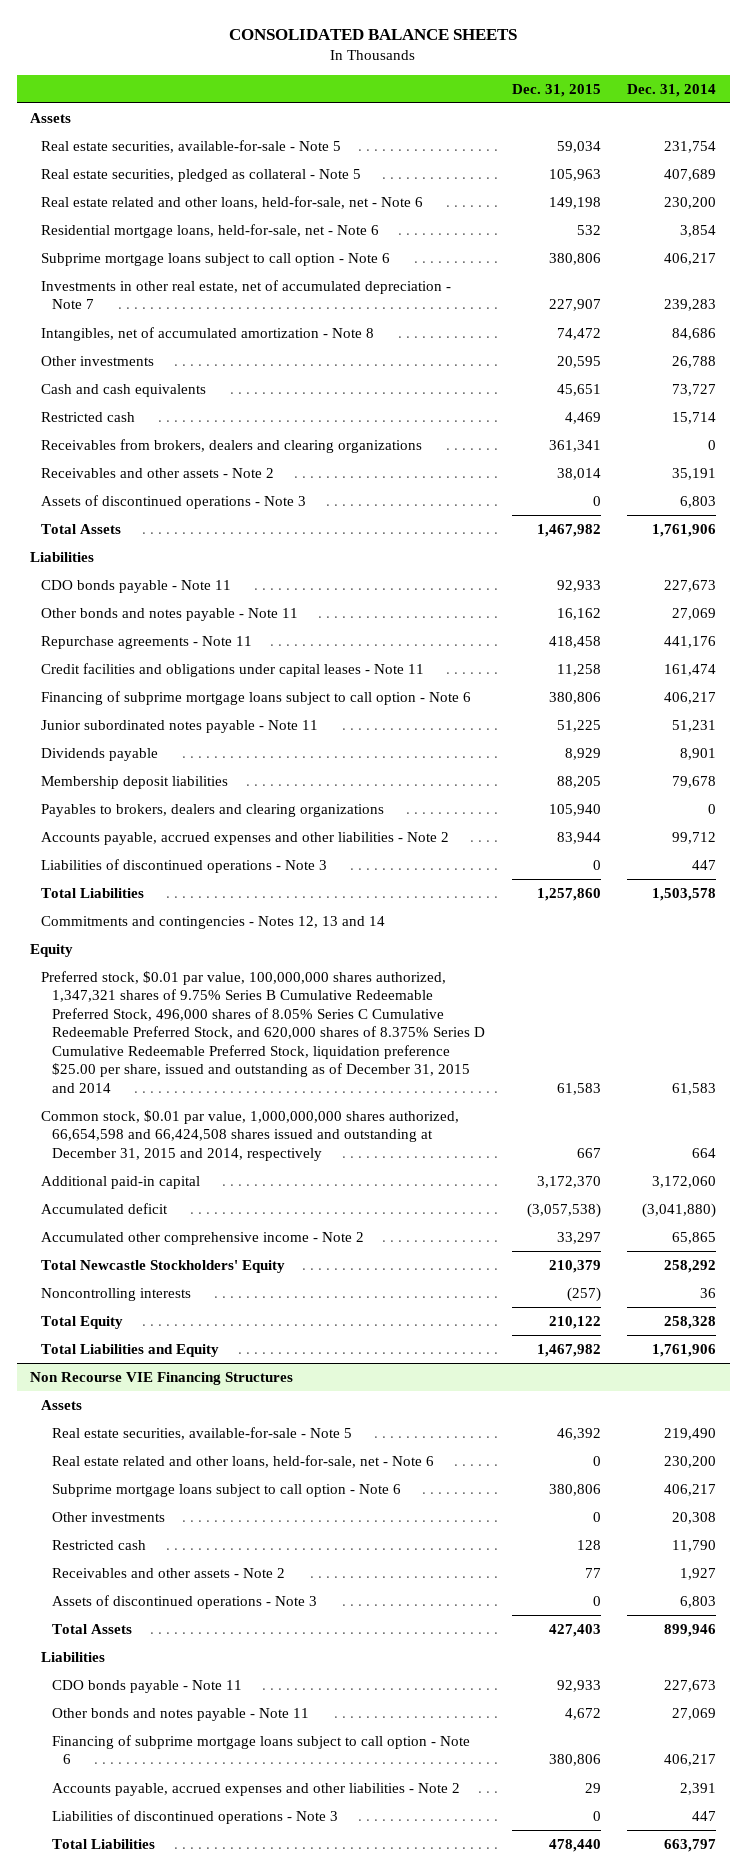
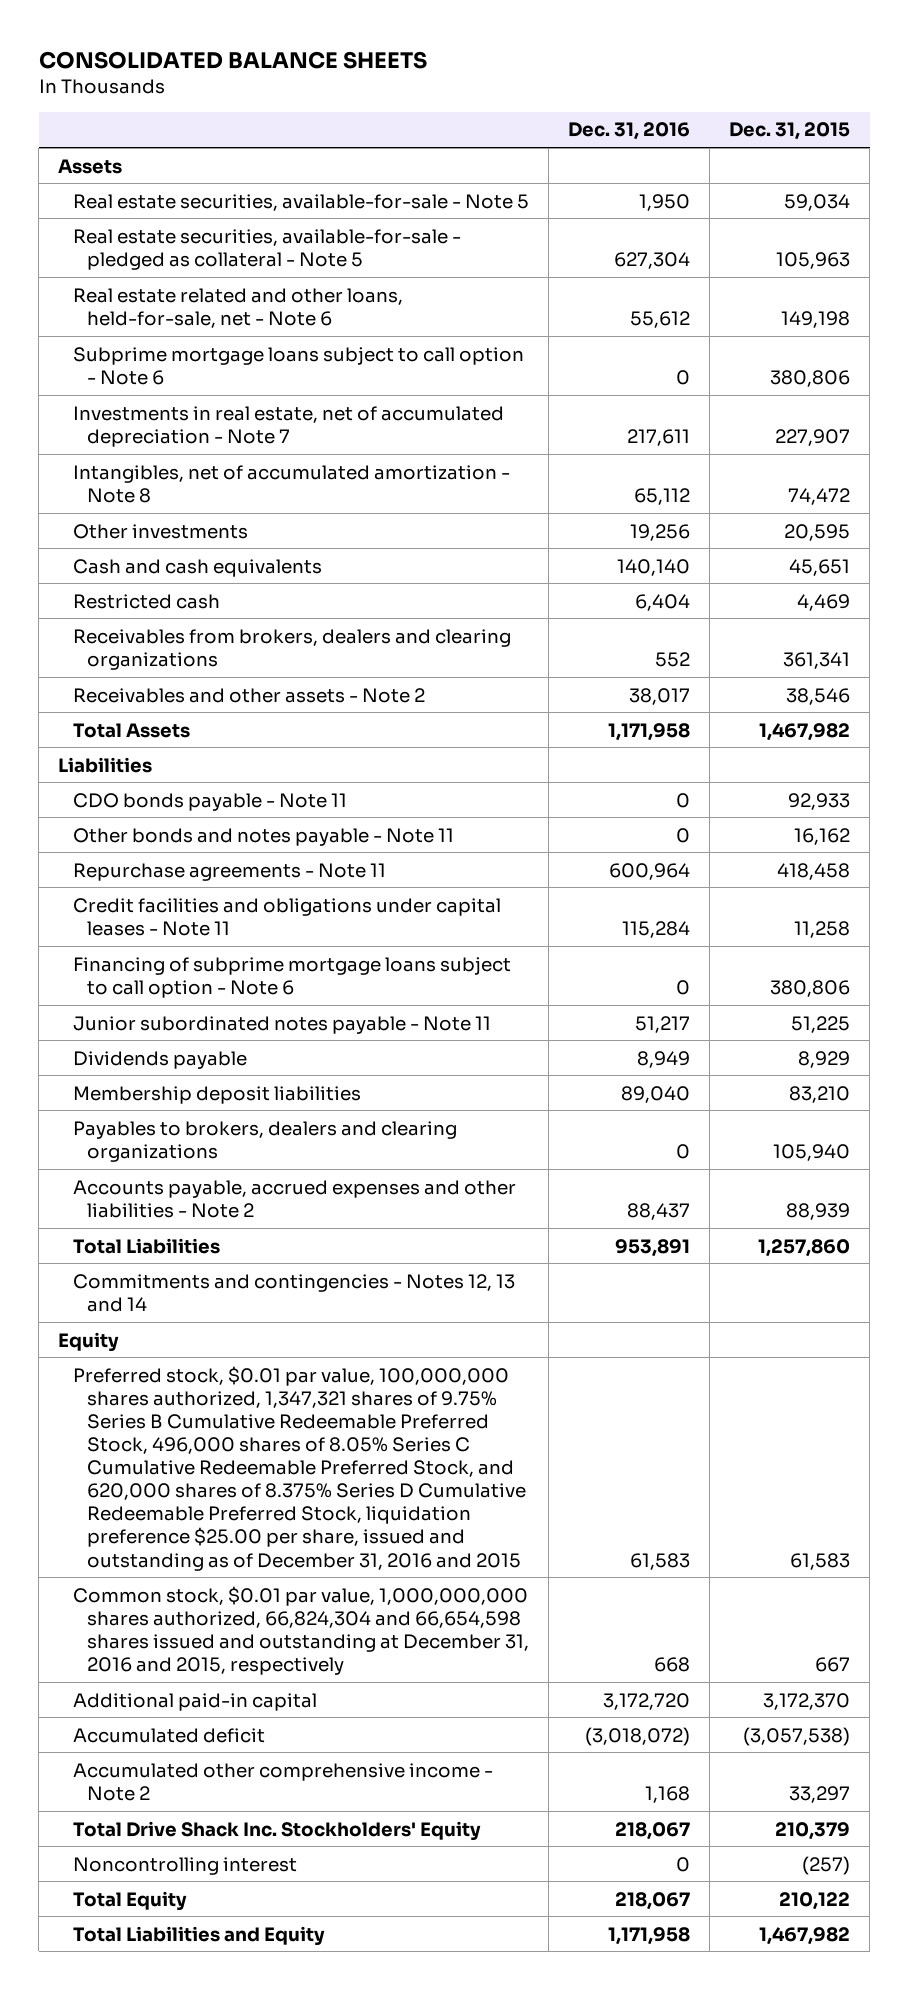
[627,83,717,97] Dec. 31, 2014 -> none
none -> [568,122,691,141] Dec. 31, 2016
[40,168,361,182] Real estate securities, pledged as collateral - Note 5 -> [72,228,461,270] Real estate securities, available-for-sale - pledged as collateral - Note 5
[40,223,379,238] Residential mortgage loans, held-for-sale, net - Note 6 -> none
[40,279,451,310] Investments in other real estate, net of accumulated depreciation - Note 7 -> [72,405,504,447] Investments in real estate, net of accumulated depreciation - Note 7
[40,494,306,509] Assets of discontinued operations - Note 3 -> none
[556,467,601,480] 38,014 -> [786,687,851,705] 38,546
[556,775,601,788] 88,205 -> [789,1085,851,1103] 83,210
[40,858,327,873] Liabilities of discontinued operations - Note 3 -> none
[556,831,601,844] 83,944 -> [786,1202,851,1220] 88,939
[40,970,485,1093] Preferred stock, $0.01 par value, 100,000,000 shares authorized, 1,347,321 shares of 9.75% Series B Cumulative Redeemable Preferred Stock, 496,000 shares of 8.05% Series C Cumulative Redeemable Preferred Stock, and 620,000 shares of 8.375% Series D Cumulative Redeemable Preferred Stock, liquidation preference $25.00 per share, issued and outstanding as of December 31, 2015 and 2014 -> [72,1365,527,1571] Preferred stock, $0.01 par value, 100,000,000 shares authorized, 1,347,321 shares of 9.75% Series B Cumulative Redeemable Preferred Stock, 496,000 shares of 8.05% Series C Cumulative Redeemable Preferred Stock, and 620,000 shares of 8.375% Series D Cumulative Redeemable Preferred Stock, liquidation preference $25.00 per share, issued and outstanding as of December 31, 2016 and 2015
[40,1109,459,1161] Common stock, $0.01 par value, 1,000,000,000 shares authorized, 66,654,598 and 66,424,508 shares issued and outstanding at December 31, 2015 and 2014, respectively -> [72,1585,530,1675] Common stock, $0.01 par value, 1,000,000,000 shares authorized, 66,824,304 and 66,654,598 shares issued and outstanding at December 31, 2016 and 2015, respectively
[40,1259,285,1273] Total Newcastle Stockholders' Equity -> [72,1820,481,1841] Total Drive Shack Inc. Stockholders' Equity
[40,1287,191,1301] Noncontrolling interests -> [72,1856,297,1875] Noncontrolling interest
[29,1371,293,1385] Non Recourse VIE Financing Structures -> none
[40,1399,82,1410] Assets -> none
[51,1426,352,1440] Real estate securities, available-for-sale - Note 5 -> none
[51,1454,434,1468] Real estate related and other loans, held-for-sale, net - Note 6 -> none
[51,1483,401,1497] Subprime mortgage loans subject to call option - Note 6 -> none
[51,1511,165,1522] Other investments -> none
[51,1539,146,1550] Restricted cash -> none
[51,1567,285,1578] Receivables and other assets - Note 2 -> none
[51,1594,317,1609] Assets of discontinued operations - Note 3 -> none
[51,1623,132,1634] Total Assets -> none
[40,1651,105,1662] Liabilities -> none
[51,1679,242,1693] CDO bonds payable - Note 11 -> none
[51,1707,309,1721] Other bonds and notes payable - Note 11 -> none
[51,1734,470,1765] Financing of subprime mortgage loans subject to call option - Note 6 -> none
[51,1782,460,1796] Accounts payable, accrued expenses and other liabilities - Note 2 -> none
[51,1809,338,1824] Liabilities of discontinued operations - Note 3 -> none
[51,1838,155,1849] Total Liabilities -> none

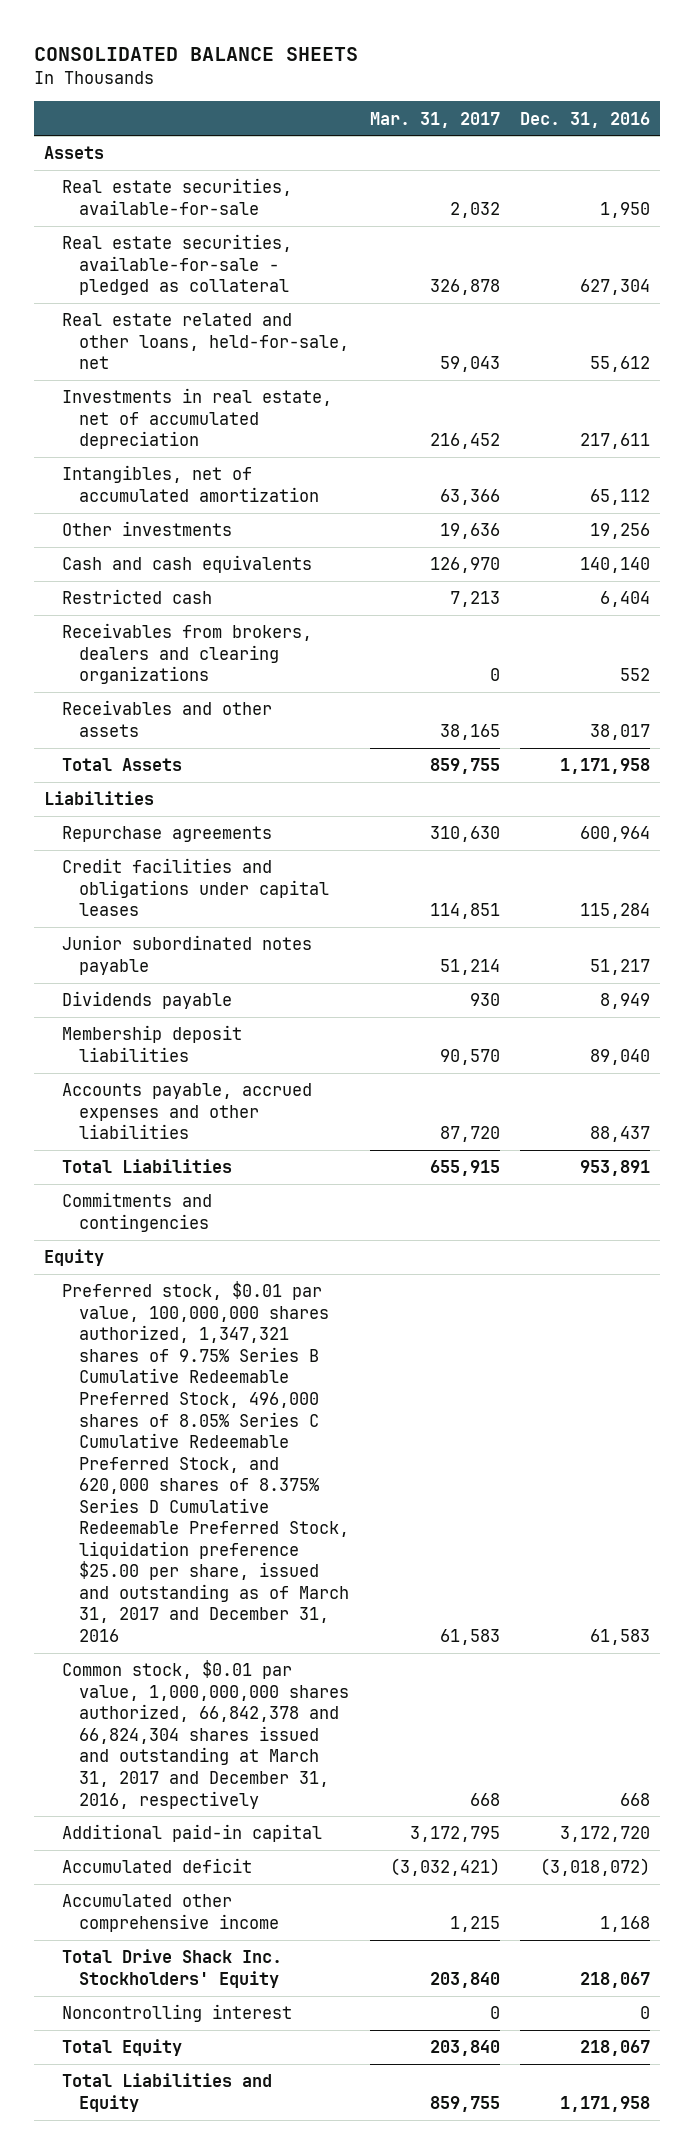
[729,122,851,141] Dec. 31, 2015 -> none
none -> [369,111,500,128] Mar. 31, 2017
[72,346,524,385] Subprime mortgage loans subject to call option - Note 6 -> none
[72,193,529,211] Real estate securities, available-for-sale - Note 5 -> [61,178,292,215] Real estate securities, available-for-sale
[72,228,461,270] Real estate securities, available-for-sale - pledged as collateral - Note 5 -> [61,234,292,296] Real estate securities, available-for-sale - pledged as collateral
[72,287,403,328] Real estate related and other loans, held-for-sale, net - Note 6 -> [61,313,350,370] Real estate related and other loans, held-for-sale, net
[72,405,504,447] Investments in real estate, net of accumulated depreciation - Note 7 -> [61,388,332,450] Investments in real estate, net of accumulated depreciation
[72,464,510,503] Intangibles, net of accumulated amortization - Note 8 -> [61,465,320,502] Intangibles, net of accumulated amortization
[72,687,425,703] Receivables and other assets - Note 2 -> [61,700,272,737] Receivables and other assets
[72,792,347,811] CDO bonds payable - Note 11 -> none
[72,827,454,846] Other bonds and notes payable - Note 11 -> none
[72,956,511,998] Financing of subprime mortgage loans subject to call option - Note 6 -> none
[72,862,386,881] Repurchase agreements - Note 11 -> [61,826,272,843] Repurchase agreements
[72,897,501,936] Credit facilities and obligations under capital leases - Note 11 -> [61,858,330,917] Credit facilities and obligations under capital leases
[72,1015,491,1034] Junior subordinated notes payable - Note 11 -> [61,935,312,975] Junior subordinated notes payable
[72,1120,457,1162] Payables to brokers, dealers and clearing organizations -> none
[72,1179,516,1218] Accounts payable, accrued expenses and other liabilities - Note 2 -> [61,1083,312,1140] Accounts payable, accrued expenses and other liabilities
[72,1273,515,1312] Commitments and contingencies - Notes 12, 13 and 14 -> [61,1192,212,1232] Commitments and contingencies
[72,1365,527,1571] Preferred stock, $0.01 par value, 100,000,000 shares authorized, 1,347,321 shares of 9.75% Series B Cumulative Redeemable Preferred Stock, 496,000 shares of 8.05% Series C Cumulative Redeemable Preferred Stock, and 620,000 shares of 8.375% Series D Cumulative Redeemable Preferred Stock, liquidation preference $25.00 per share, issued and outstanding as of December 31, 2016 and 2015 -> [61,1281,350,1642] Preferred stock, $0.01 par value, 100,000,000 shares authorized, 1,347,321 shares of 9.75% Series B Cumulative Redeemable Preferred Stock, 496,000 shares of 8.05% Series C Cumulative Redeemable Preferred Stock, and 620,000 shares of 8.375% Series D Cumulative Redeemable Preferred Stock, liquidation preference $25.00 per share, issued and outstanding as of March 31, 2017 and December 31, 2016
[72,1585,530,1675] Common stock, $0.01 par value, 1,000,000,000 shares authorized, 66,824,304 and 66,654,598 shares issued and outstanding at December 31, 2016 and 2015, respectively -> [61,1660,350,1809] Common stock, $0.01 par value, 1,000,000,000 shares authorized, 66,842,378 and 66,824,304 shares issued and outstanding at March 31, 2017 and December 31, 2016, respectively
[72,1762,493,1801] Accumulated other comprehensive income - Note 2 -> [61,1894,280,1932] Accumulated other comprehensive income

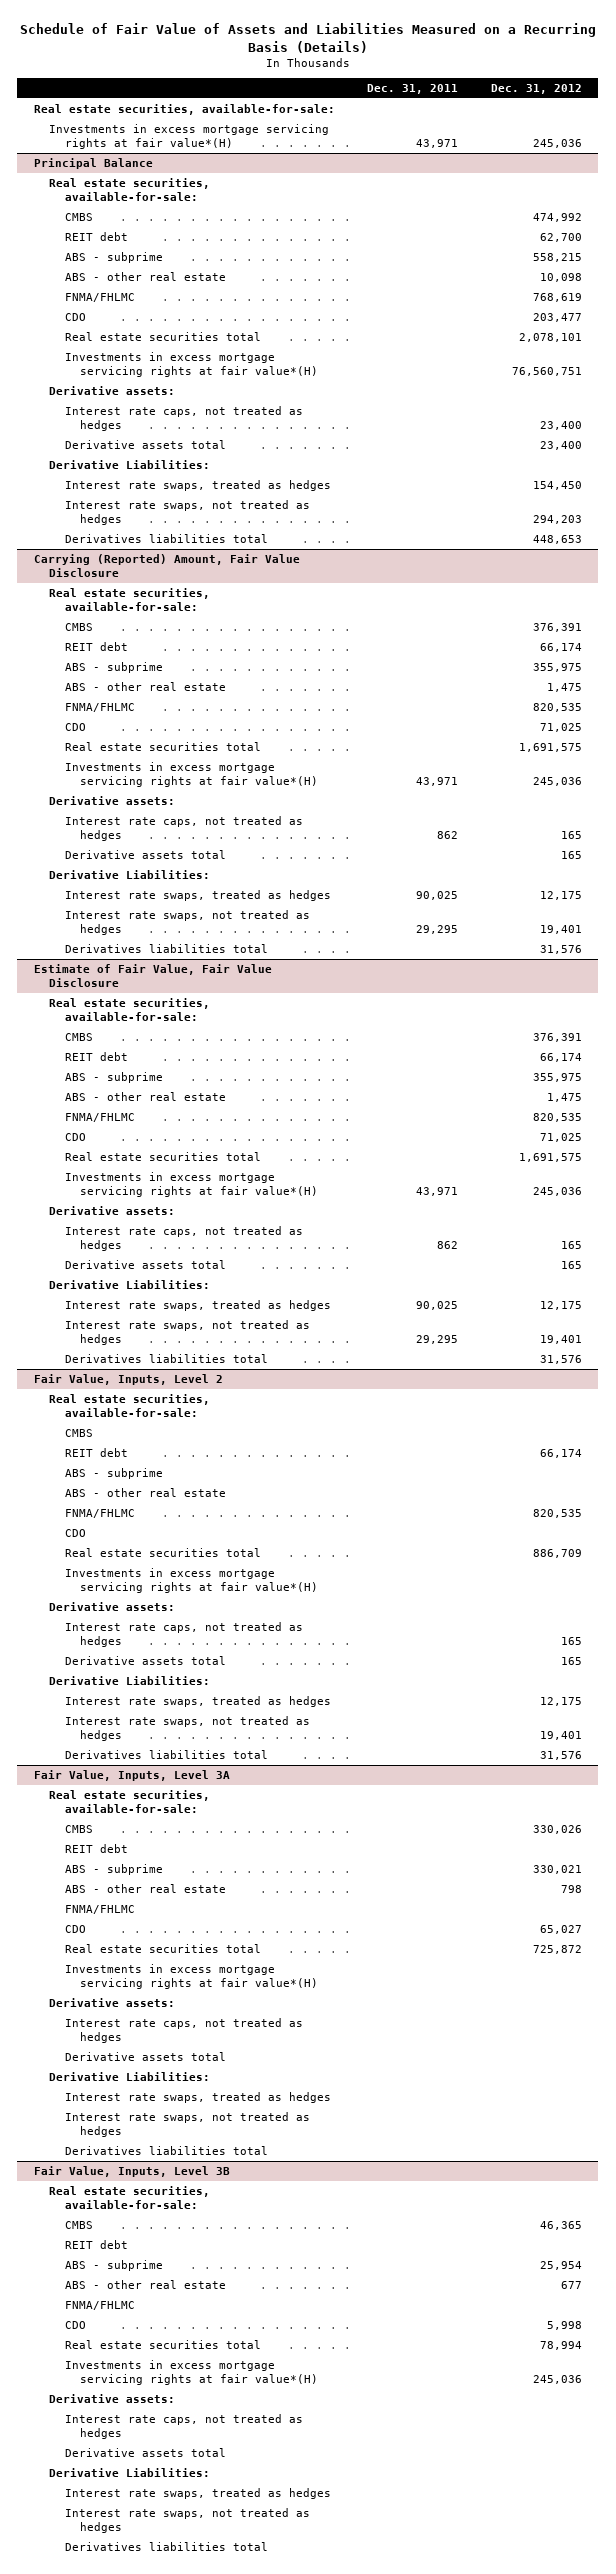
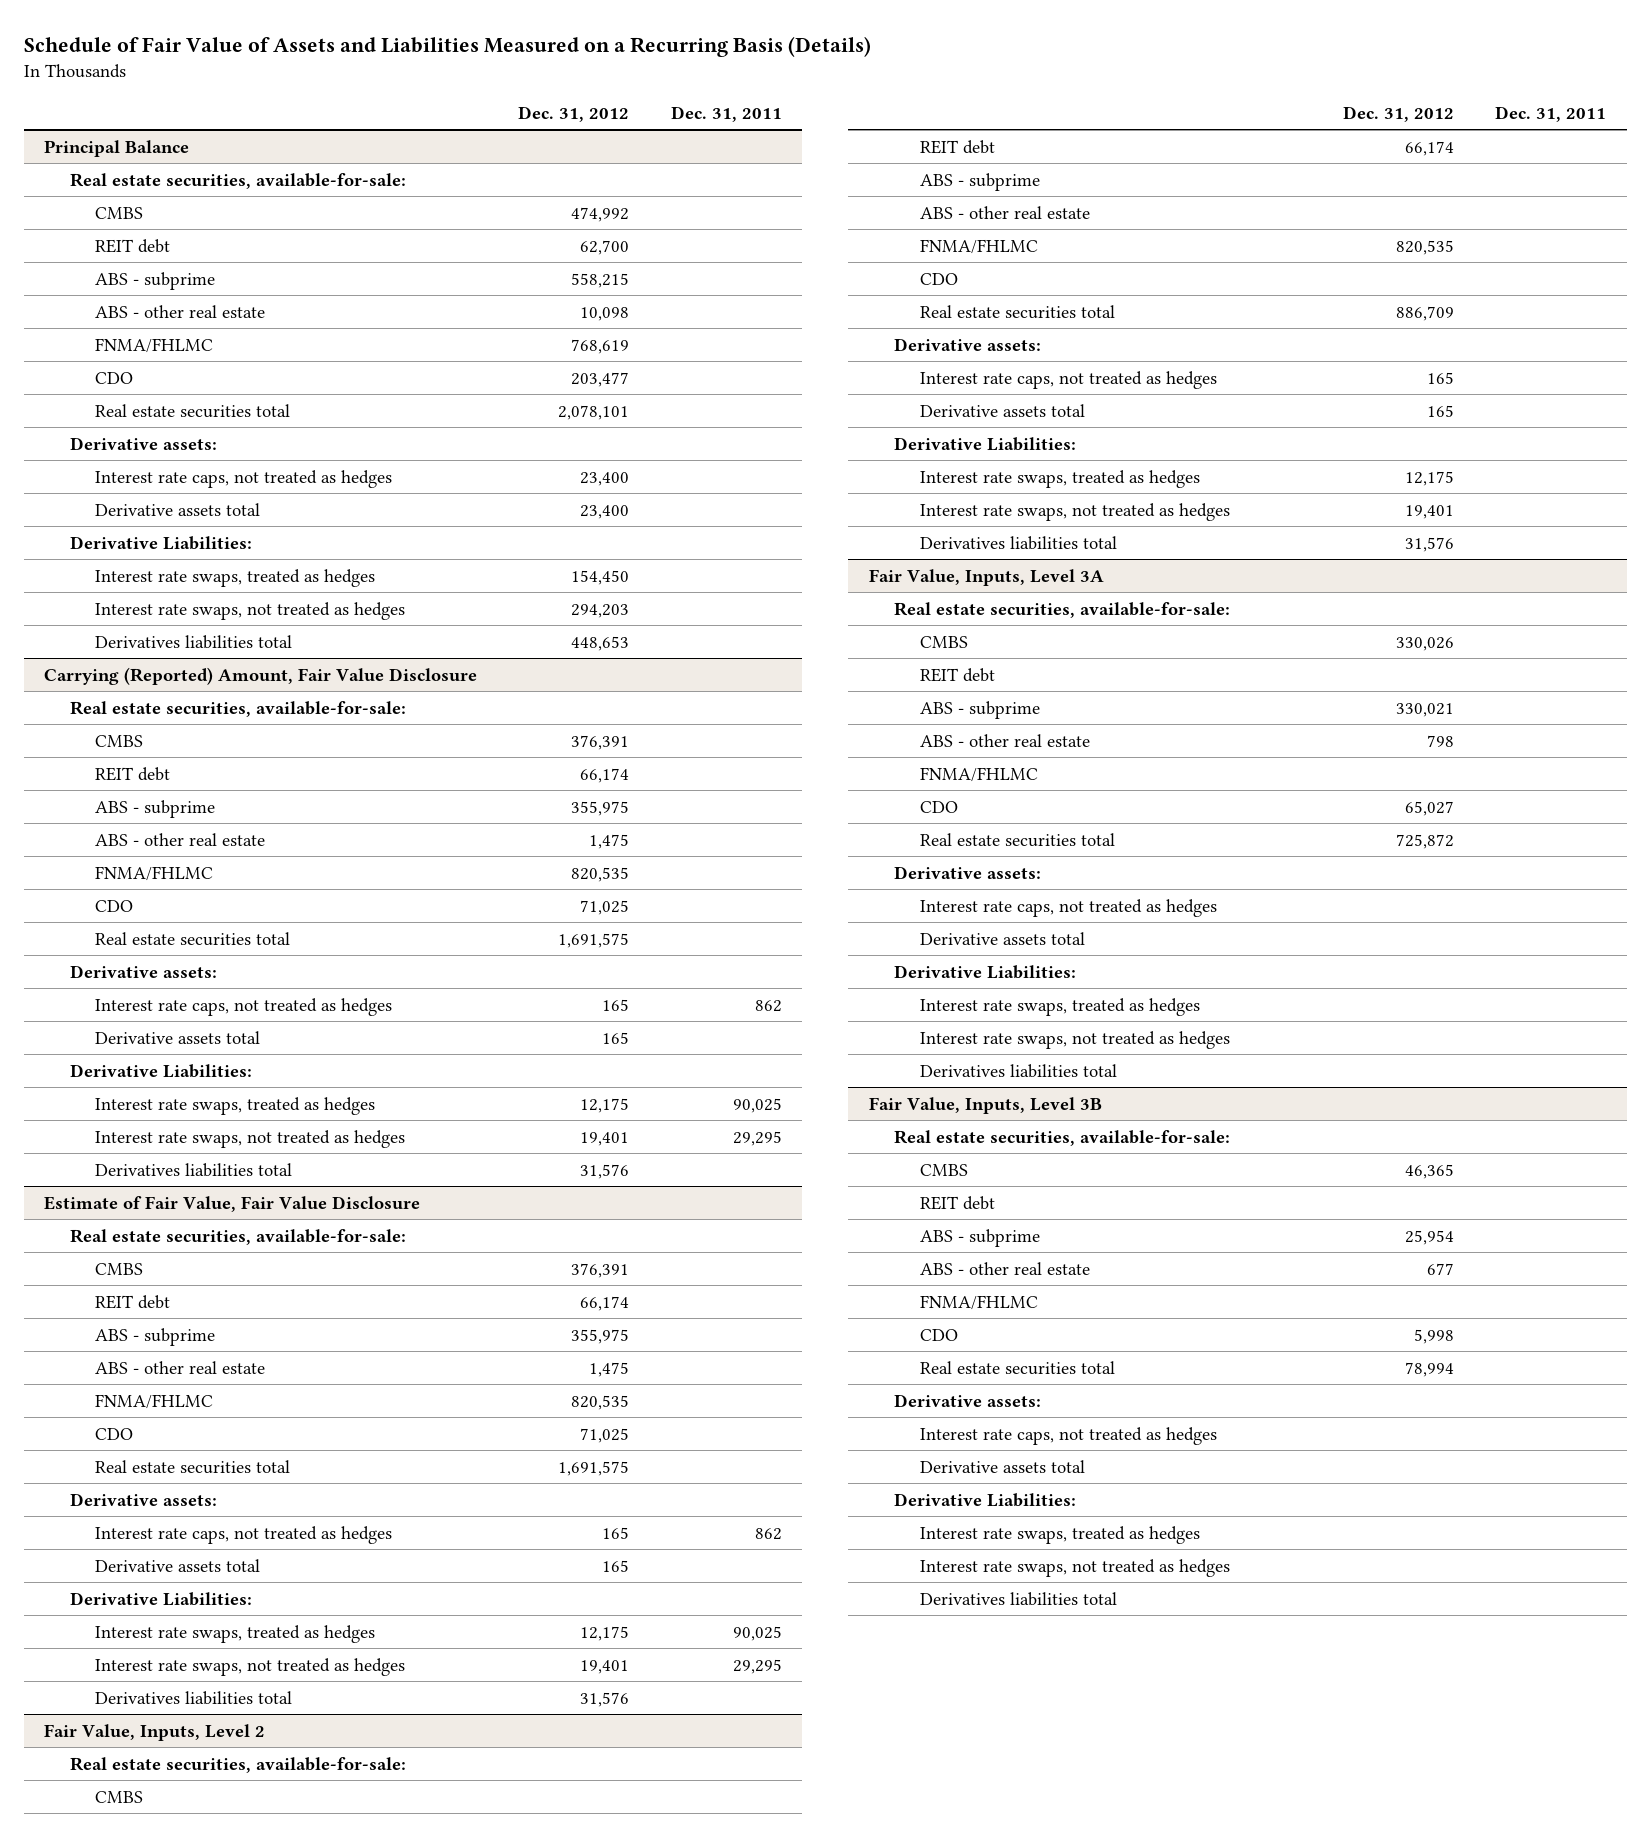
[33,104,335,116] Real estate securities, available-for-sale: -> none
[49,124,330,150] Investments in excess mortgage servicing rights at fair value*(H) -> none
[64,352,319,378] Investments in excess mortgage servicing rights at fair value*(H) -> none
[64,762,319,788] Investments in excess mortgage servicing rights at fair value*(H) -> none
[64,1172,319,1198] Investments in excess mortgage servicing rights at fair value*(H) -> none
[64,1568,319,1594] Investments in excess mortgage servicing rights at fair value*(H) -> none
[64,1964,319,1990] Investments in excess mortgage servicing rights at fair value*(H) -> none
[64,2360,319,2386] Investments in excess mortgage servicing rights at fair value*(H) -> none

